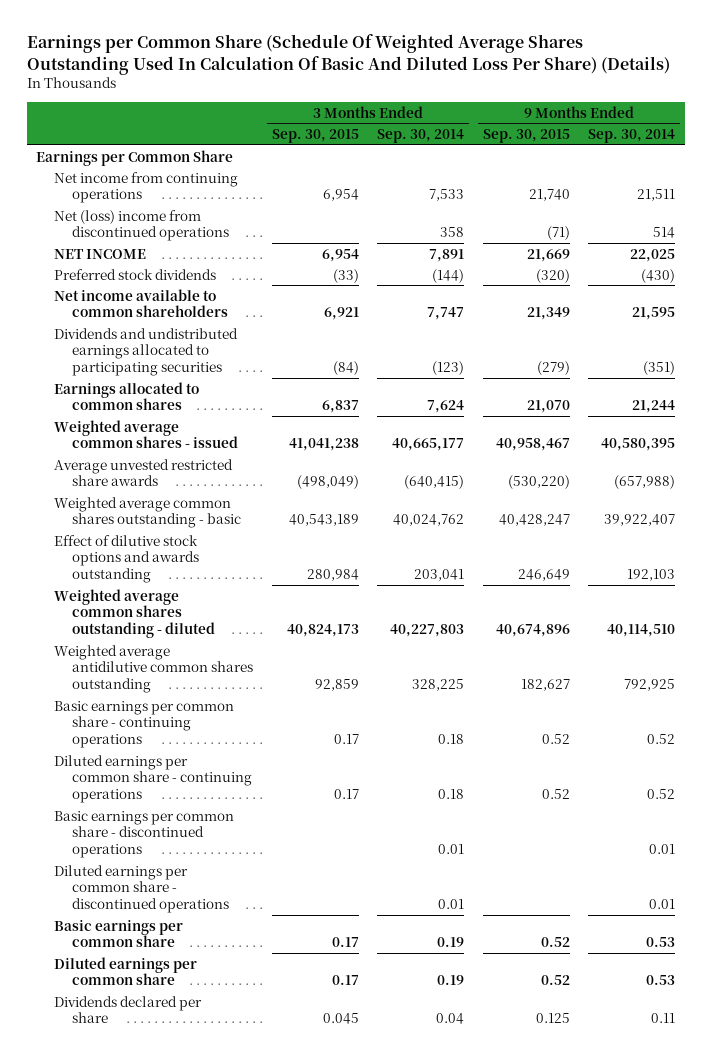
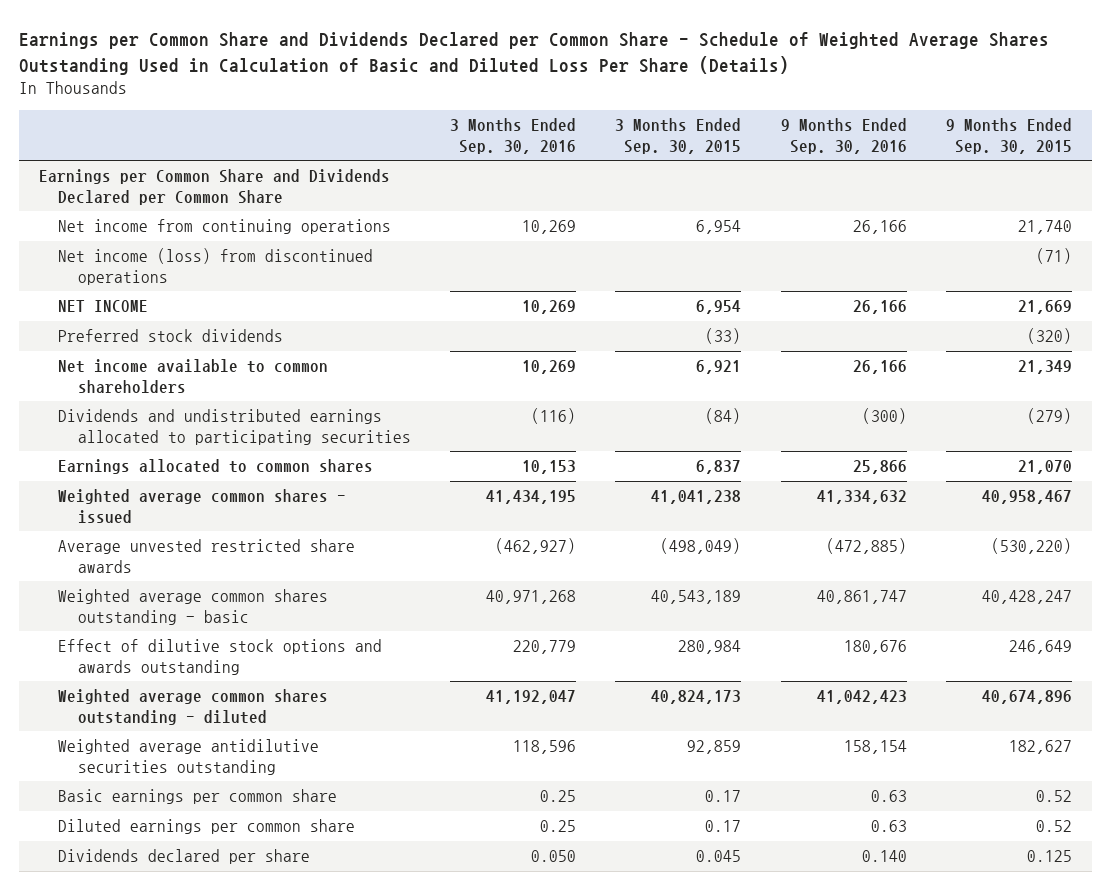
[27,34,671,75] Earnings per Common Share (Schedule Of Weighted Average Shares Outstanding Used In Calculation Of Basic And Diluted Loss Per Share) (Details) -> [18,31,1049,75] Earnings per Common Share and Dividends Declared per Common Share - Schedule of Weighted Average Shares Outstanding Used in Calculation of Basic and Diluted Loss Per Share (Details)
[377,129,465,144] Sep. 30, 2014 -> none
[588,129,676,144] Sep. 30, 2014 -> none
none -> [450,118,577,154] 3 Months Ended Sep. 30, 2016
none -> [780,118,907,154] 9 Months Ended Sep. 30, 2016
[36,149,234,166] Earnings per Common Share -> [38,169,390,205] Earnings per Common Share and Dividends Declared per Common Share
[54,209,230,242] Net (loss) income from discontinued operations -> [58,248,374,285] Net income (loss) from discontinued operations
[54,700,235,748] Basic earnings per common share - continuing operations -> none
[54,754,253,803] Diluted earnings per common share - continuing operations -> none
[54,810,235,858] Basic earnings per common share - discontinued operations -> none
[54,864,230,913] Diluted earnings per common share - discontinued operations -> none
[54,644,254,693] Weighted average antidilutive common shares outstanding -> [58,739,320,775] Weighted average antidilutive securities outstanding

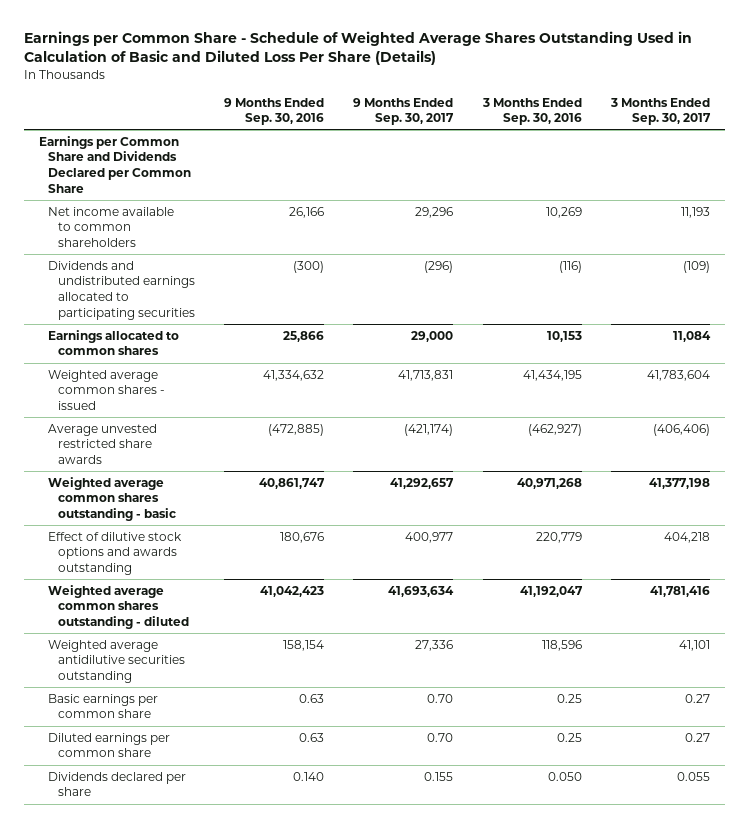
[18,31,1049,75] Earnings per Common Share and Dividends Declared per Common Share - Schedule of Weighted Average Shares Outstanding Used in Calculation of Basic and Diluted Loss Per Share (Details) -> [24,31,693,66] Earnings per Common Share - Schedule of Weighted Average Shares Outstanding Used in Calculation of Basic and Diluted Loss Per Share (Details)
[615,118,742,154] 3 Months Ended Sep. 30, 2015 -> none
[946,118,1073,154] 9 Months Ended Sep. 30, 2015 -> none
none -> [353,97,455,126] 9 Months Ended Sep. 30, 2017
none -> [609,97,711,126] 3 Months Ended Sep. 30, 2017
[58,219,392,235] Net income from continuing operations -> none
[58,248,374,285] Net income (loss) from discontinued operations -> none
[58,300,149,313] NET INCOME -> none
[58,329,284,343] Preferred stock dividends -> none

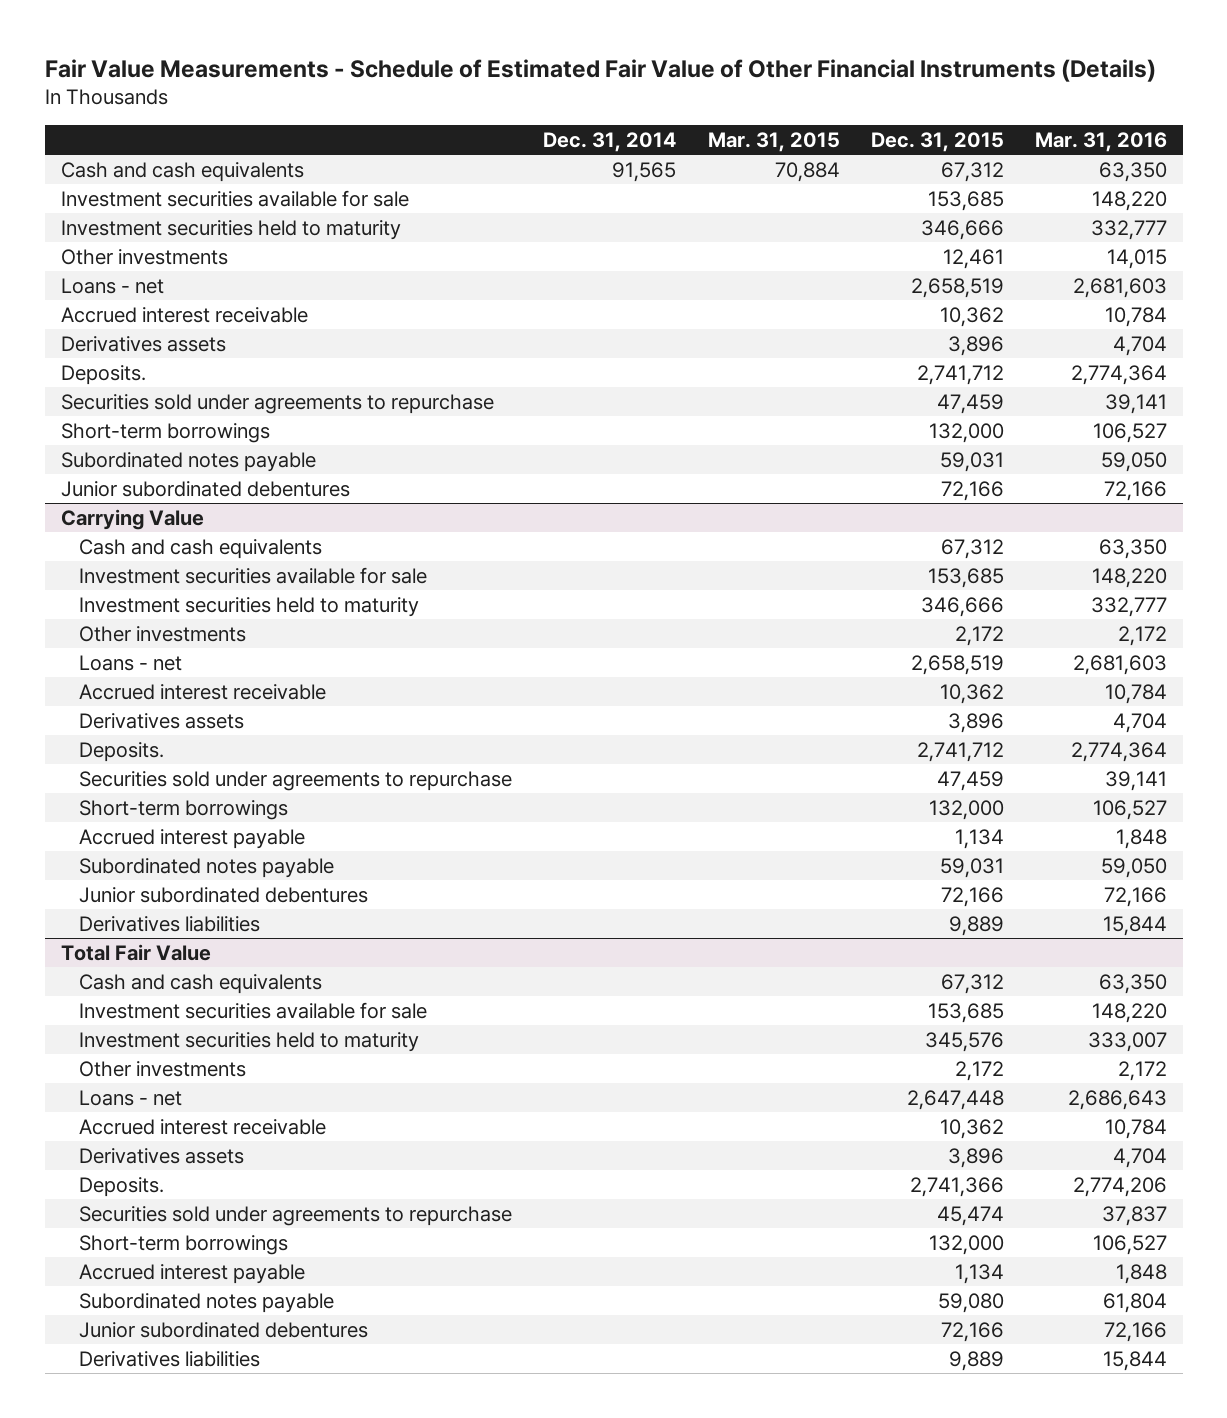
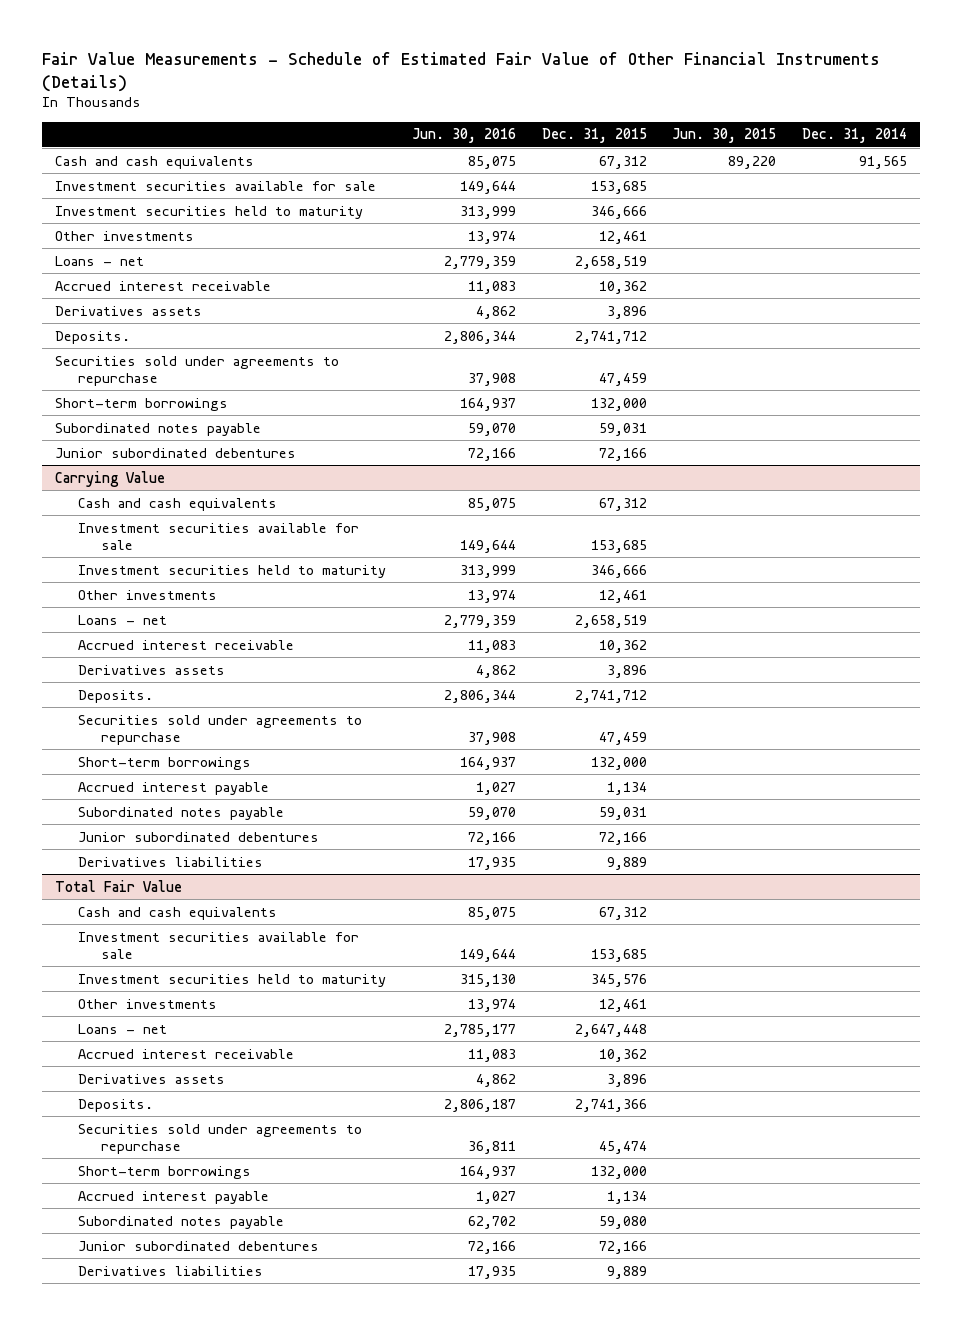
[707,131,840,152] Mar. 31, 2015 -> none
[1034,131,1167,152] Mar. 31, 2016 -> none
none -> [411,128,516,144] Jun. 30, 2016
none -> [672,128,777,144] Jun. 30, 2015
[954,625,1004,646] 2,172 -> [598,589,647,603] 12,461
[954,1060,1004,1081] 2,172 -> [598,998,647,1012] 12,461

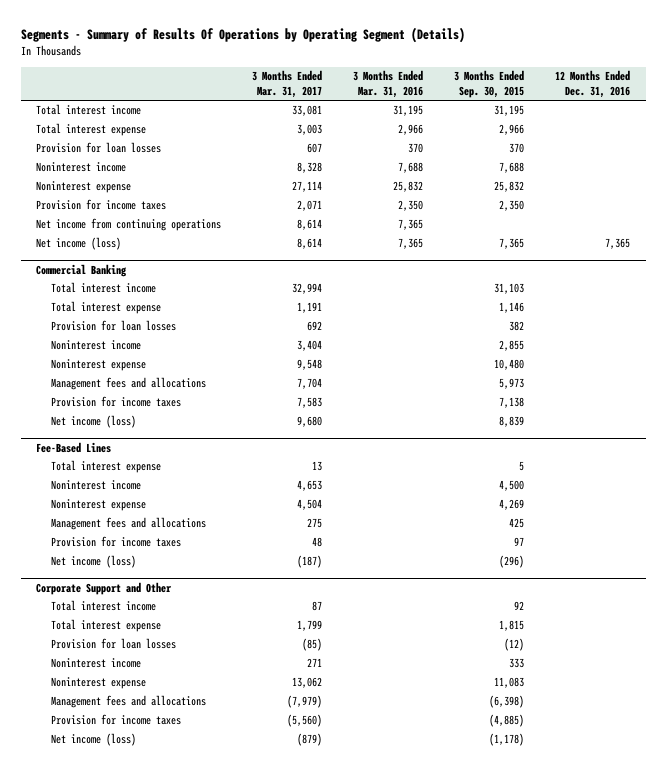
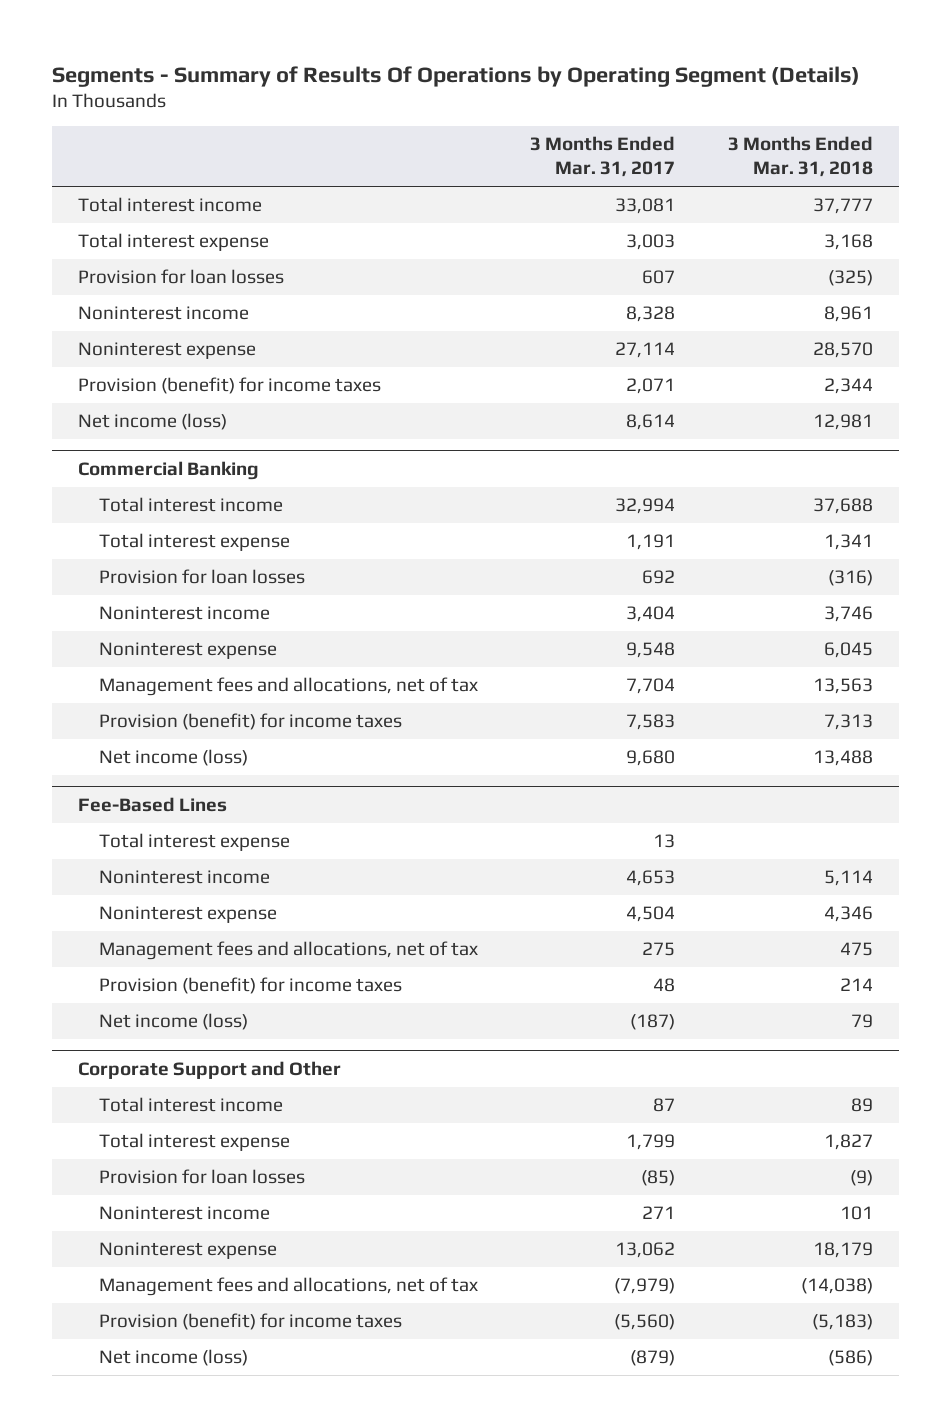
[353,70,424,99] 3 Months Ended Mar. 31, 2016 -> none
[454,70,525,99] 3 Months Ended Sep. 30, 2015 -> none
[555,70,631,99] 12 Months Ended Dec. 31, 2016 -> none
none -> [727,136,873,178] 3 Months Ended Mar. 31, 2018
[36,218,222,232] Net income from continuing operations -> none
[36,199,167,211] Provision for income taxes -> [78,377,382,395] Provision (benefit) for income taxes
[50,377,206,391] Management fees and allocations -> [98,677,478,697] Management fees and allocations, net of tax
[50,396,181,408] Provision for income taxes -> [98,713,402,731] Provision (benefit) for income taxes
[50,517,206,531] Management fees and allocations -> [98,941,478,961] Management fees and allocations, net of tax
[50,536,181,548] Provision for income taxes -> [98,977,402,995] Provision (benefit) for income taxes
[50,695,206,709] Management fees and allocations -> [98,1277,478,1297] Management fees and allocations, net of tax
[50,714,181,726] Provision for income taxes -> [98,1313,402,1331] Provision (benefit) for income taxes

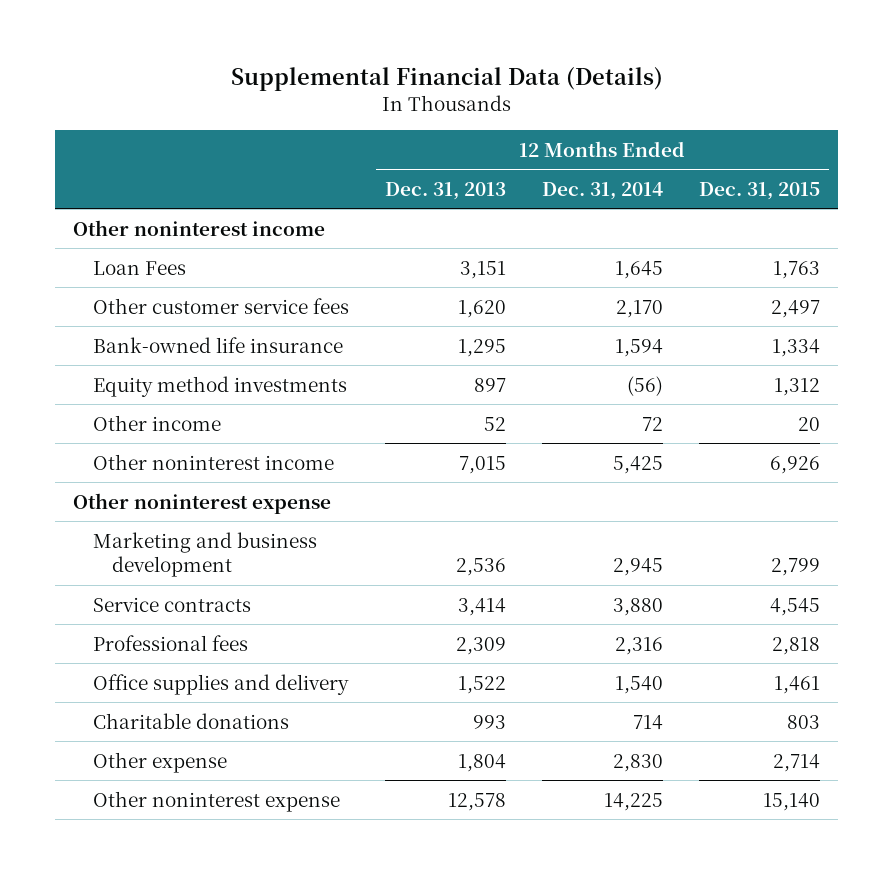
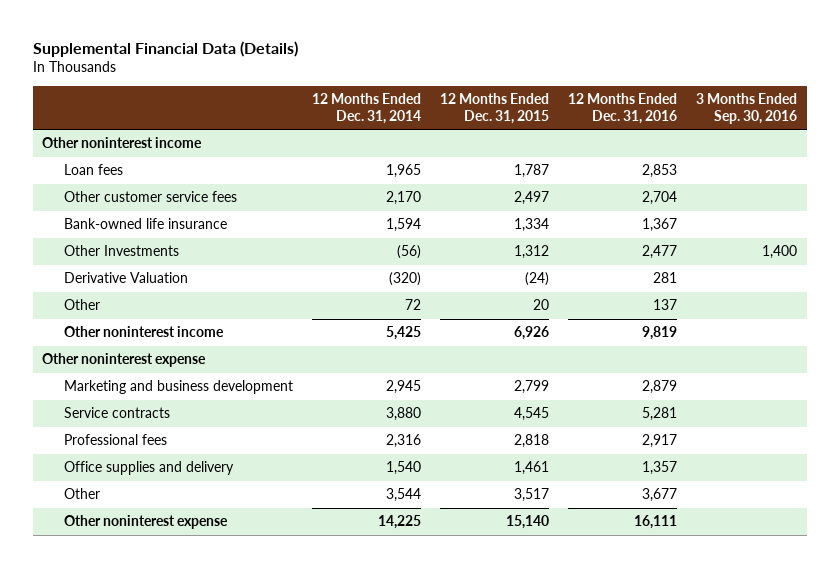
[384,181,506,200] Dec. 31, 2013 -> none
none -> [568,93,678,124] 12 Months Ended Dec. 31, 2016
none -> [696,93,798,124] 3 Months Ended Sep. 30, 2016
[92,260,186,275] Loan Fees -> [64,164,124,176] Loan fees
[614,260,663,279] 1,645 -> [386,164,422,179] 1,965
[772,260,820,279] 1,763 -> [514,164,550,179] 1,787
[92,375,347,397] Equity method investments -> [64,245,180,257] Other Investments
none -> [64,272,189,284] Derivative Valuation
[92,414,221,431] Other income -> [64,299,101,311] Other
[92,712,289,729] Charitable donations -> none
[92,751,227,773] Other expense -> [64,488,101,500] Other
[612,753,663,772] 2,830 -> [386,488,422,503] 3,544
[772,753,820,772] 2,714 -> [514,488,550,503] 3,517

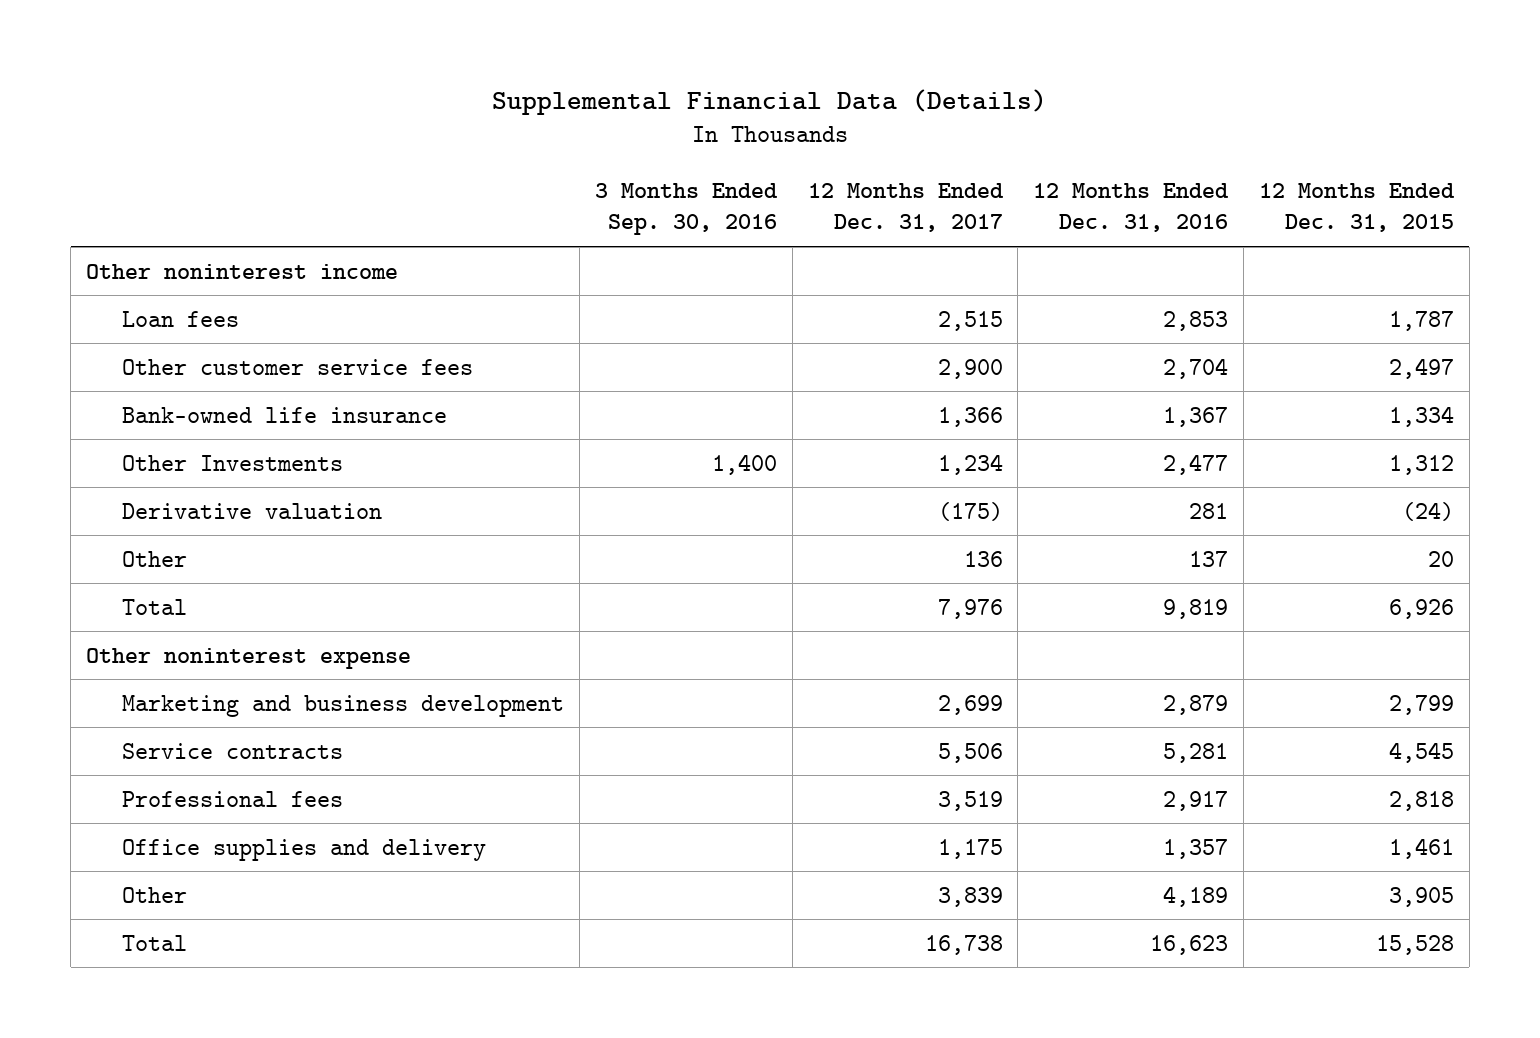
[312,93,422,124] 12 Months Ended Dec. 31, 2014 -> none
none -> [807,183,1004,233] 12 Months Ended Dec. 31, 2017
[64,272,189,284] Derivative Valuation -> [122,502,383,519] Derivative valuation
[64,326,225,338] Other noninterest income -> [122,598,188,615] Total
[64,515,229,530] Other noninterest expense -> none
[514,488,550,503] 3,517 -> [1388,886,1454,907] 3,905
[642,488,678,503] 3,677 -> [1163,885,1229,907] 4,189
none -> [122,934,188,951] Total

